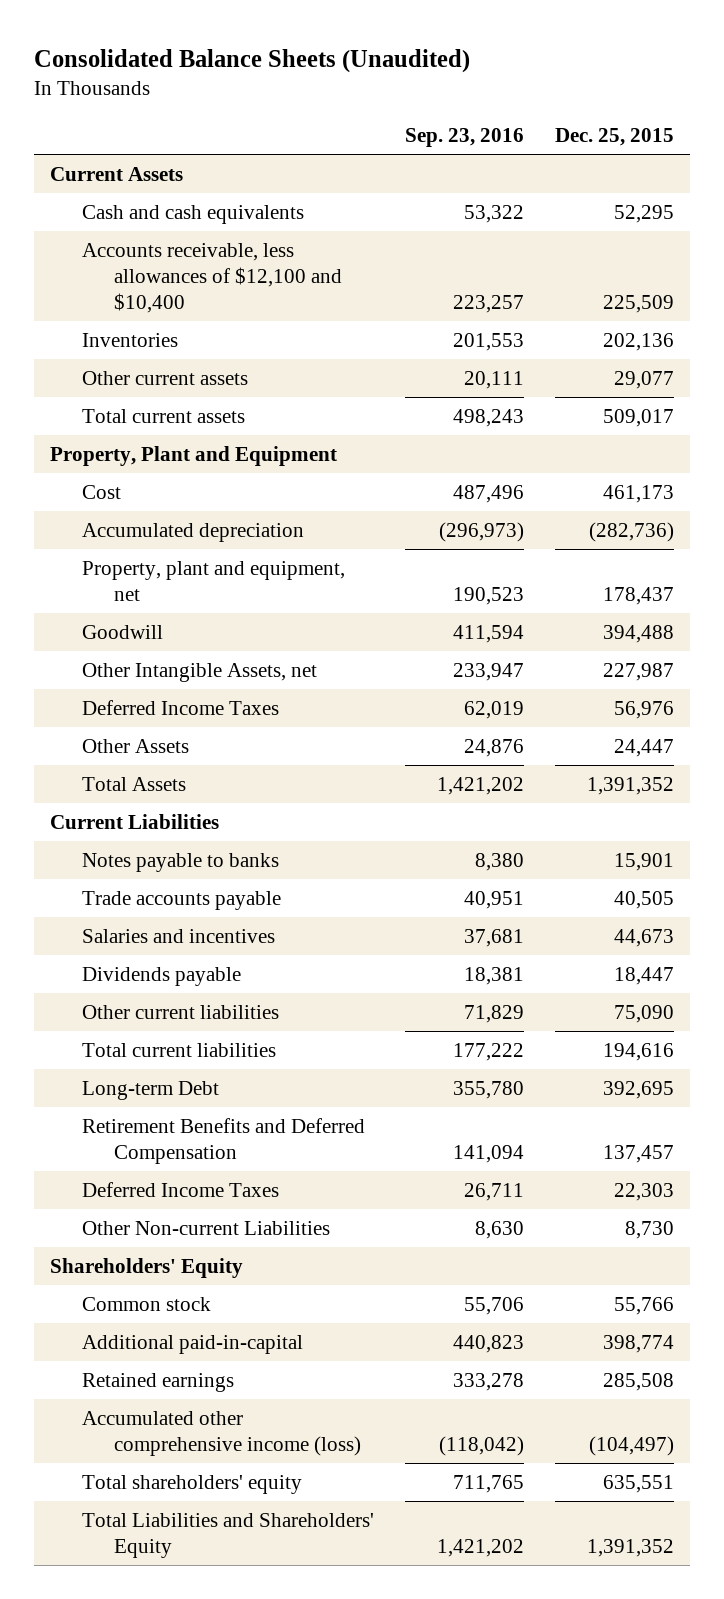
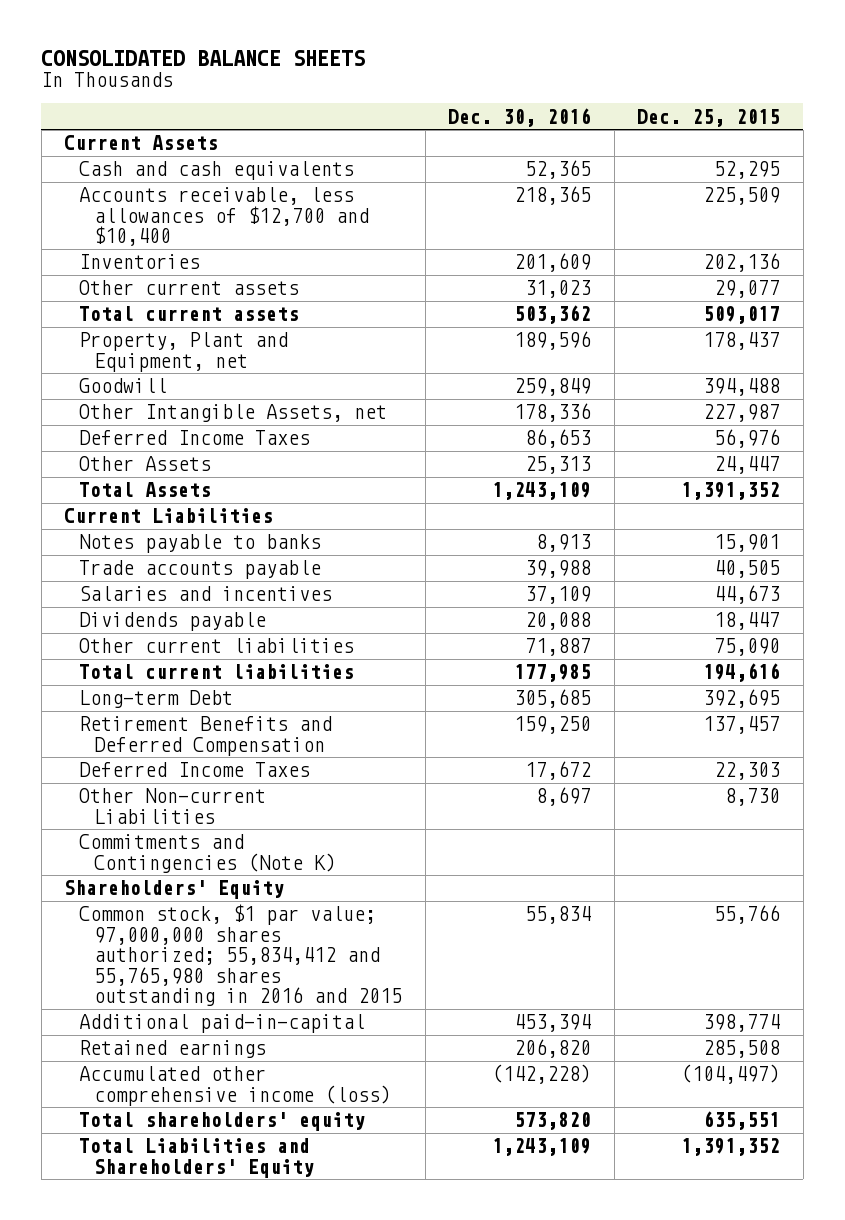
[33,48,470,73] Consolidated Balance Sheets (Unaudited) -> [41,50,366,67] CONSOLIDATED BALANCE SHEETS
[404,128,524,148] Sep. 23, 2016 -> none
none -> [448,107,592,127] Dec. 30, 2016
[81,242,342,314] Accounts receivable, less allowances of $12,100 and $10,400 -> [79,187,370,247] Accounts receivable, less allowances of $12,700 and $10,400
[49,445,337,466] Property, Plant and Equipment -> none
[81,484,121,499] Cost -> none
[81,522,304,542] Accumulated depreciation -> none
[81,560,345,601] Property, plant and equipment, net -> [79,332,289,372] Property, Plant and Equipment, net
none -> [79,834,337,873] Commitments and Contingencies (Note K)
[81,1296,211,1311] Common stock -> [79,904,403,1007] Common stock, $1 par value; 97,000,000 shares authorized; 55,834,412 and 55,765,980 shares outstanding in 2016 and 2015

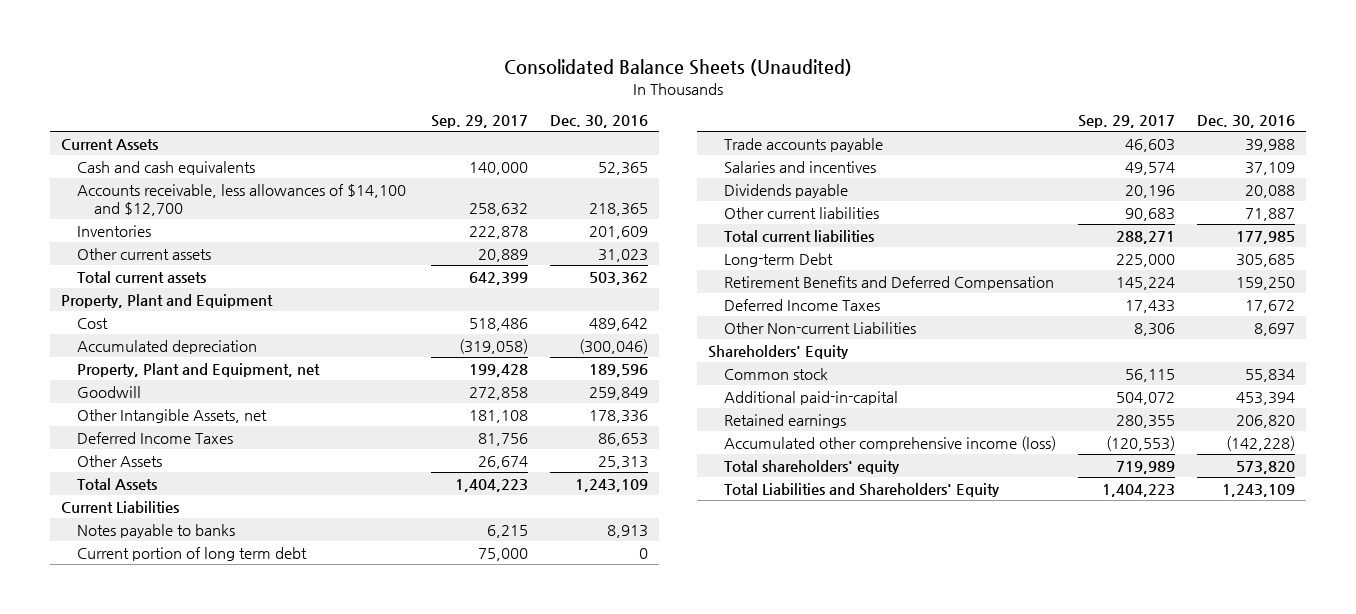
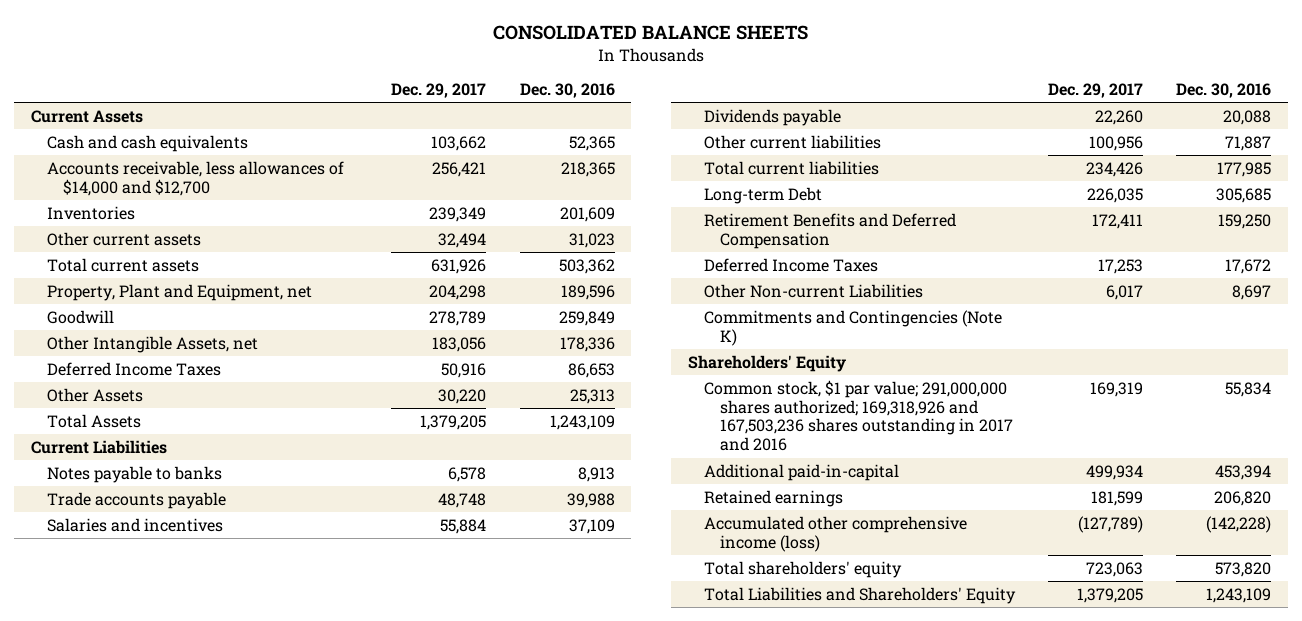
[503,59,852,77] Consolidated Balance Sheets (Unaudited) -> [493,25,809,41] CONSOLIDATED BALANCE SHEETS
[431,115,529,129] Sep. 29, 2017 -> none
none -> [391,83,487,99] Dec. 29, 2017
[77,183,407,216] Accounts receivable, less allowances of $14,100 and $12,700 -> [46,160,344,196] Accounts receivable, less allowances of $14,000 and $12,700
[60,293,273,308] Property, Plant and Equipment -> none
[77,317,109,329] Cost -> none
[77,339,258,354] Accumulated depreciation -> none
[77,546,308,561] Current portion of long term debt -> none
none -> [703,309,1002,346] Commitments and Contingencies (Note K)
[724,367,829,380] Common stock -> [703,379,1013,452] Common stock, $1 par value; 291,000,000 shares authorized; 169,318,926 and 167,503,236 shares outstanding in 2017 and 2016

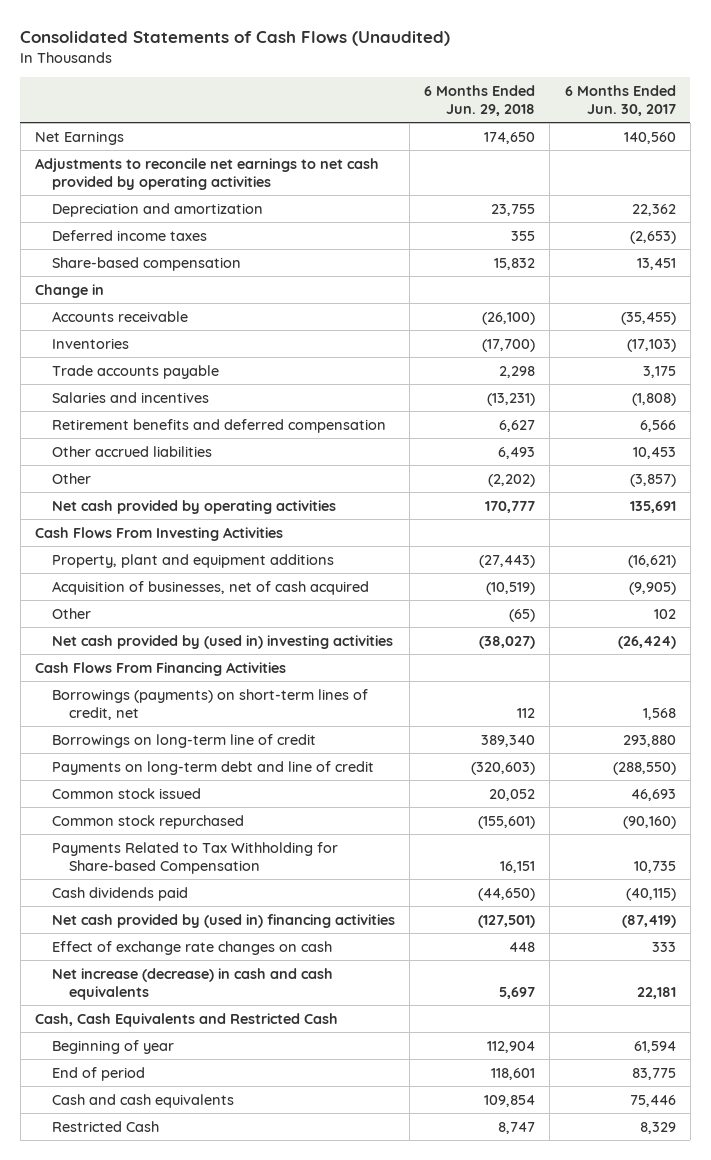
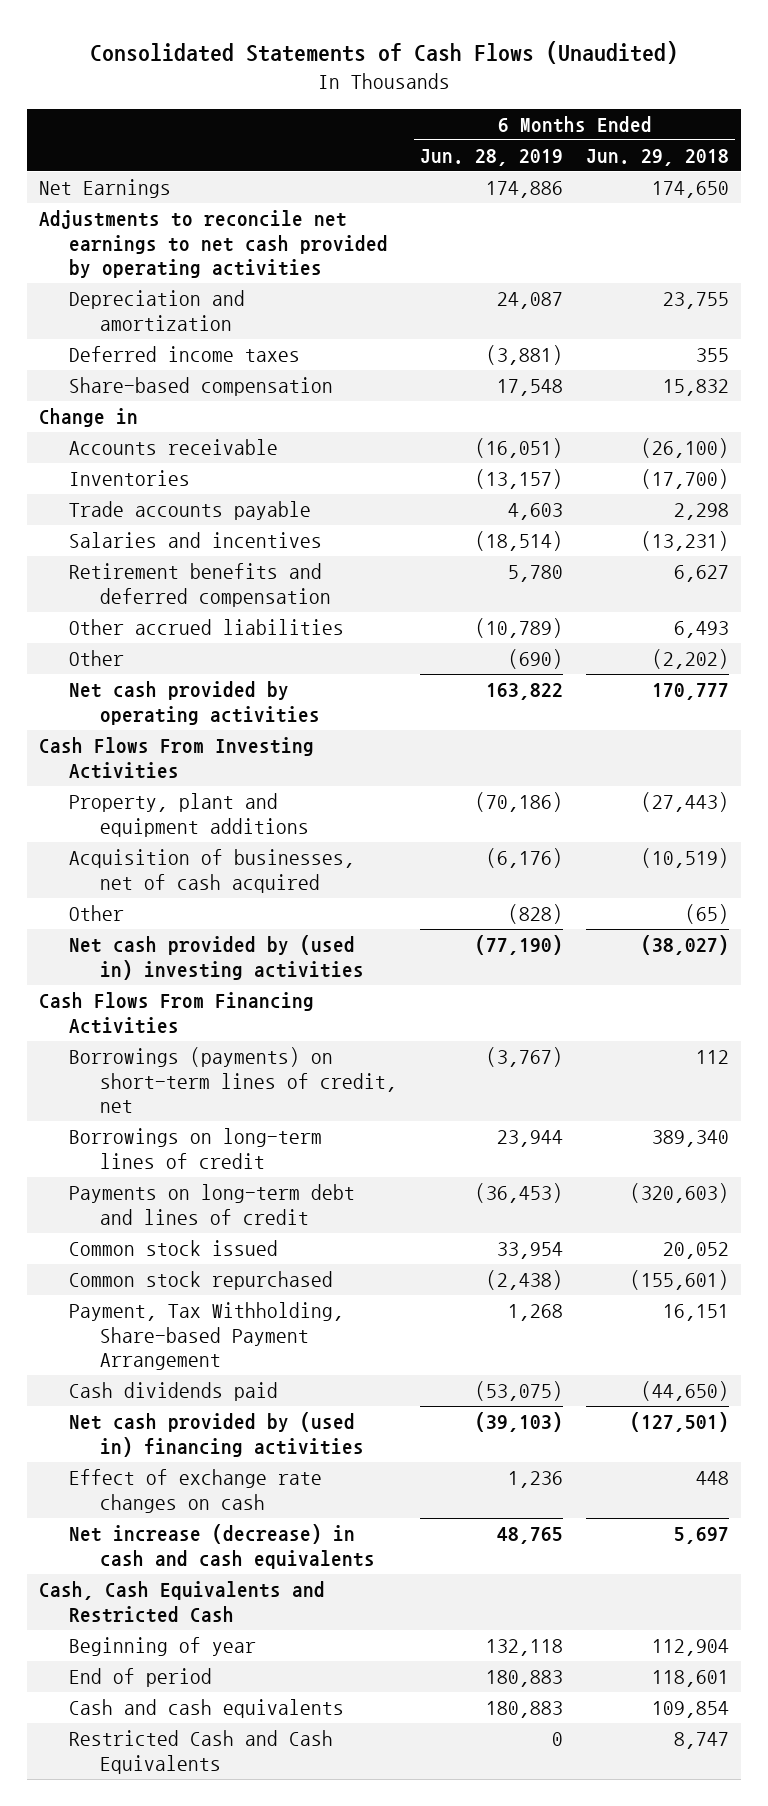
[564,84,676,117] 6 Months Ended Jun. 30, 2017 -> none
none -> [420,149,564,167] Jun. 28, 2019
[52,733,317,748] Borrowings on long-term line of credit -> [69,1128,323,1169] Borrowings on long-term lines of credit
[52,760,375,775] Payments on long-term debt and line of credit -> [69,1184,356,1225] Payments on long-term debt and lines of credit
[52,841,339,874] Payments Related to Tax Withholding for Share-based Compensation -> [69,1302,345,1371] Payment, Tax Withholding, Share-based Payment Arrangement
[52,1120,160,1132] Restricted Cash -> [69,1730,334,1774] Restricted Cash and Cash Equivalents

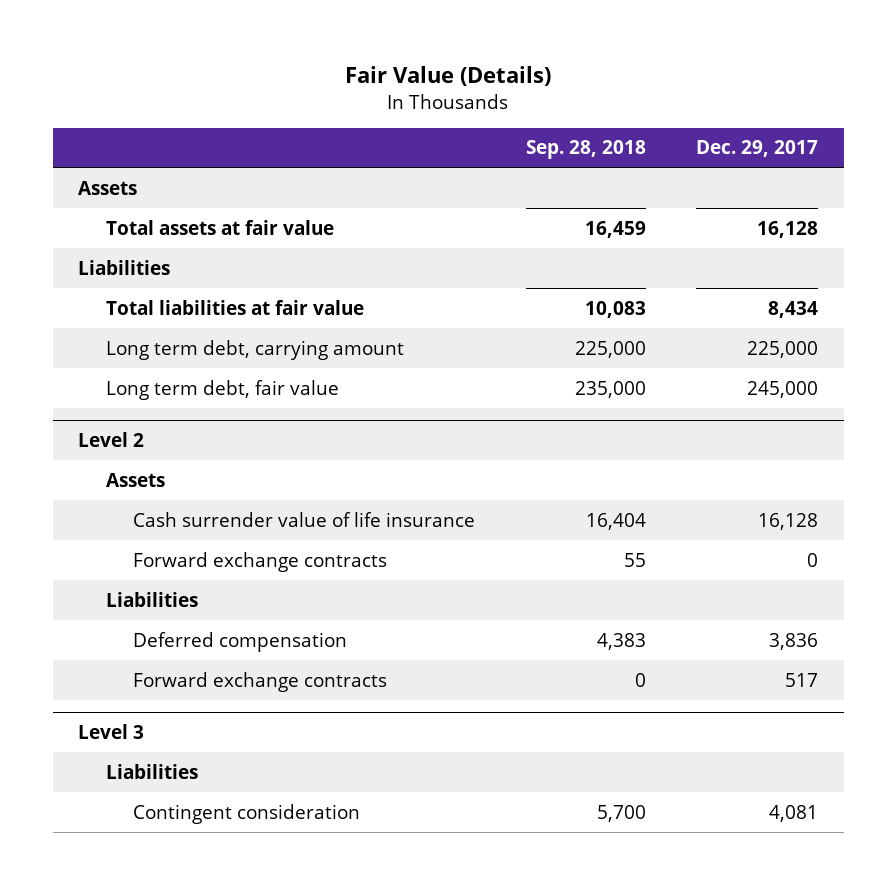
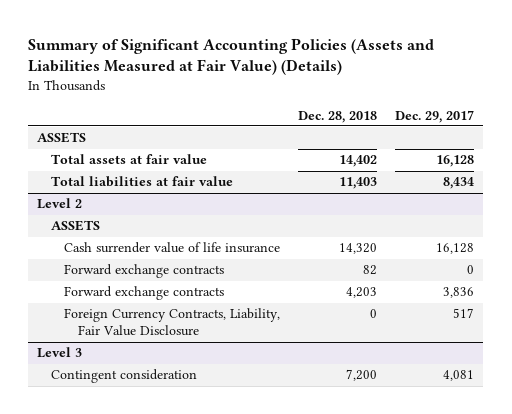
[345,65,552,86] Fair Value (Details) -> [28,37,435,76] Summary of Significant Accounting Policies (Assets and Liabilities Measured at Fair Value) (Details)
[525,140,646,160] Sep. 28, 2018 -> none
none -> [298,110,378,123] Dec. 28, 2018
[78,180,138,195] Assets -> [37,132,87,144] ASSETS
[78,259,171,275] Liabilities -> none
[105,339,404,360] Long term debt, carrying amount -> none
[105,379,339,400] Long term debt, fair value -> none
[105,472,165,487] Assets -> [50,220,100,232] ASSETS
[105,591,198,607] Liabilities -> none
[132,631,347,652] Deferred compensation -> [64,286,225,301] Forward exchange contracts
[132,671,387,692] Forward exchange contracts -> [64,308,281,337] Foreign Currency Contracts, Liability, Fair Value Disclosure
[105,763,198,779] Liabilities -> none

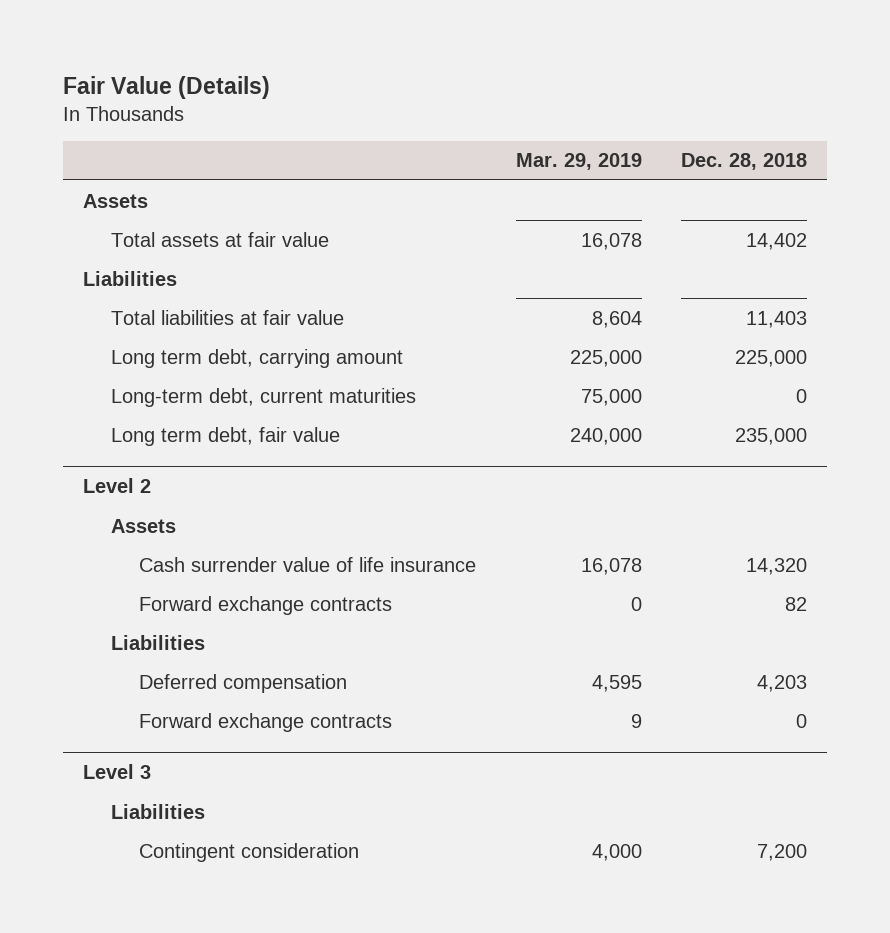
[28,37,435,76] Summary of Significant Accounting Policies (Assets and Liabilities Measured at Fair Value) (Details) -> [63,75,271,99] Fair Value (Details)
[395,109,475,123] Dec. 29, 2017 -> none
none -> [515,153,642,171] Mar. 29, 2019
[37,132,87,144] ASSETS -> [82,193,148,208] Assets
none -> [82,270,177,286] Liabilities
none -> [111,348,404,368] Long term debt, carrying amount
none -> [111,387,417,407] Long-term debt, current maturities
none -> [111,426,341,446] Long term debt, fair value
[50,220,100,232] ASSETS -> [111,518,177,533] Assets
[64,308,281,337] Foreign Currency Contracts, Liability, Fair Value Disclosure -> none
none -> [111,634,206,650] Liabilities
none -> [139,673,348,693] Deferred compensation
[346,287,378,299] 4,203 -> [795,713,807,728] 0
none -> [111,803,206,819] Liabilities

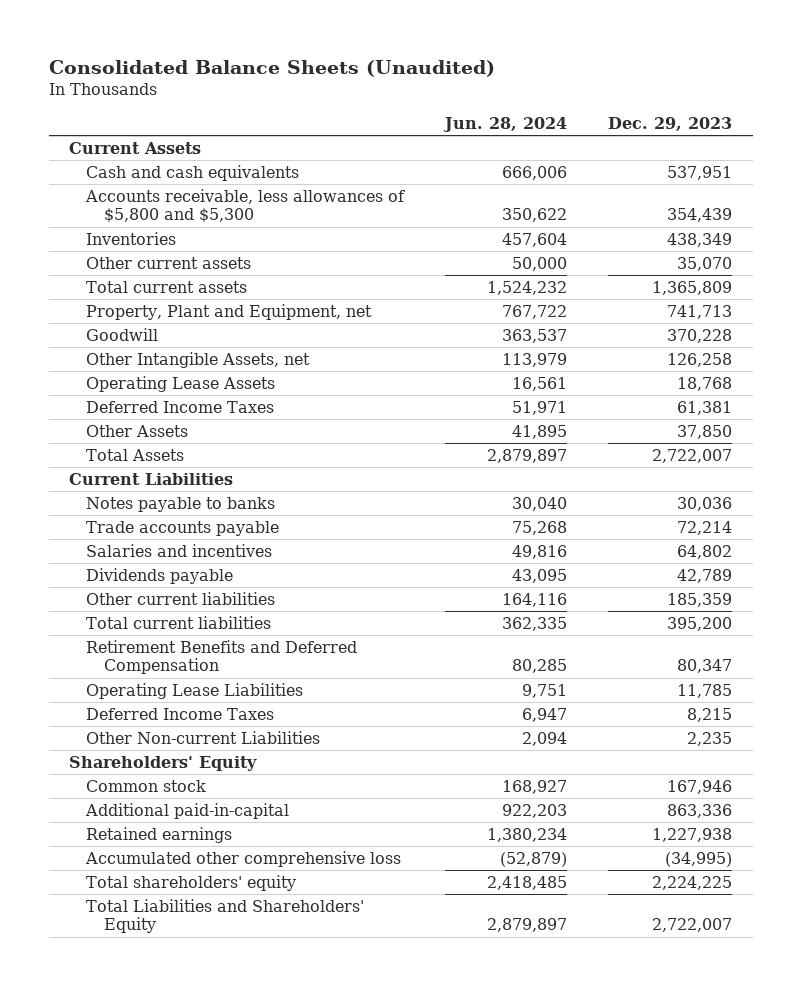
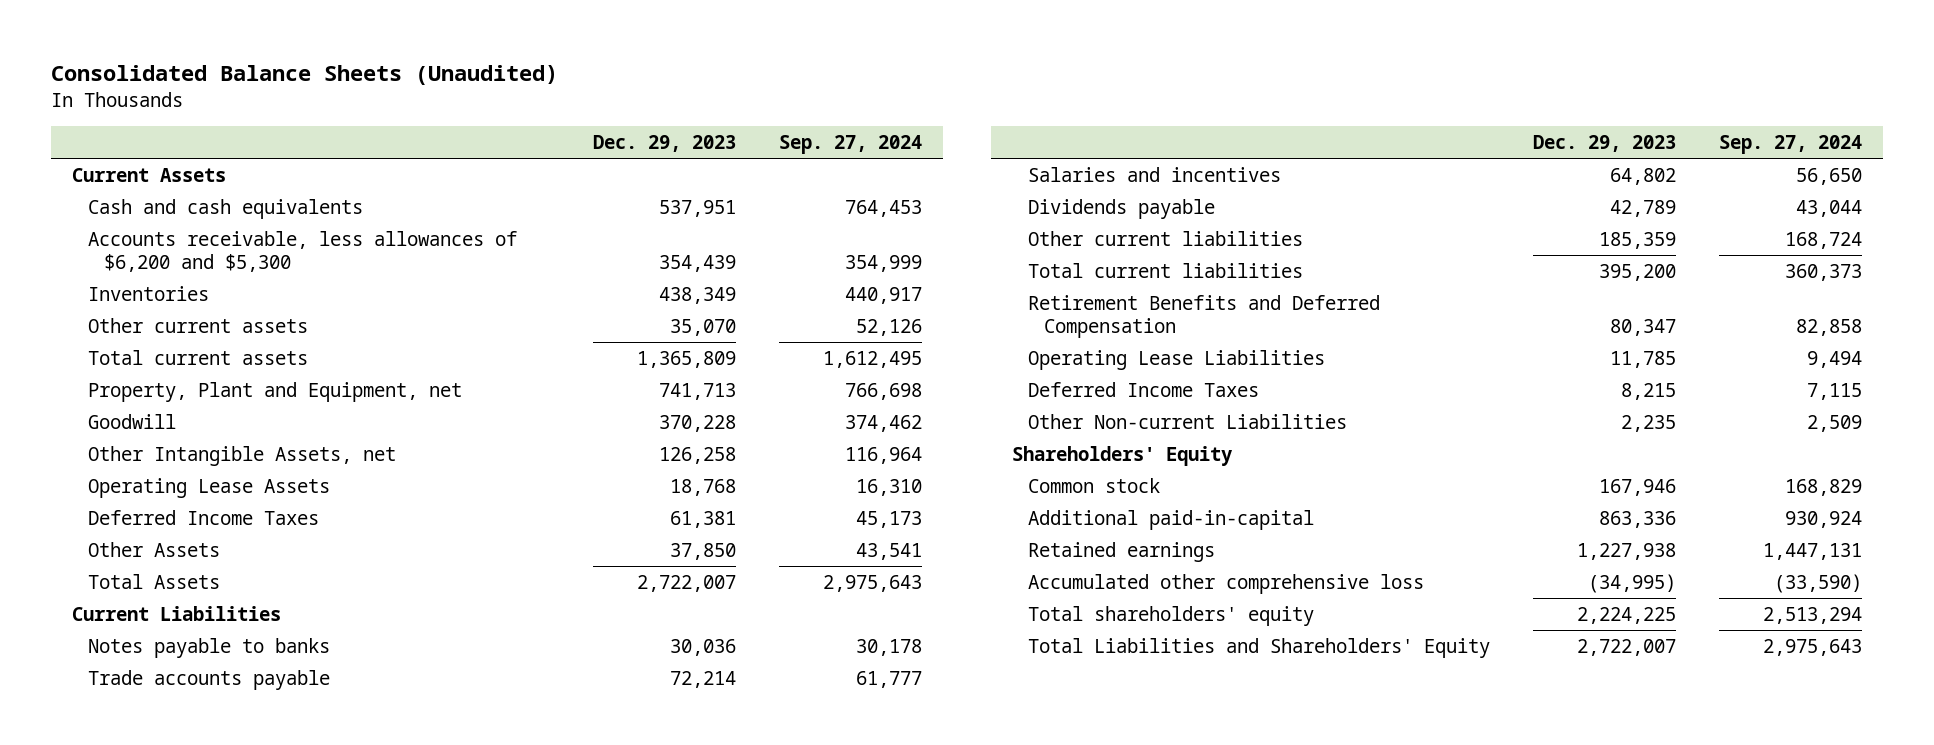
[443,117,568,133] Jun. 28, 2024 -> none
none -> [778,134,922,154] Sep. 27, 2024
[85,188,406,224] Accounts receivable, less allowances of $5,800 and $5,300 -> [88,231,518,272] Accounts receivable, less allowances of $6,200 and $5,300

